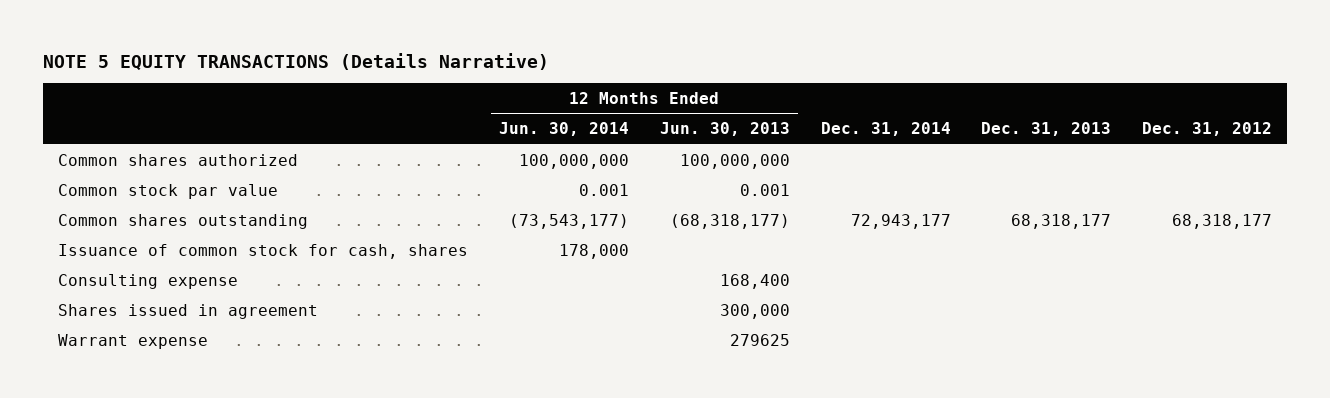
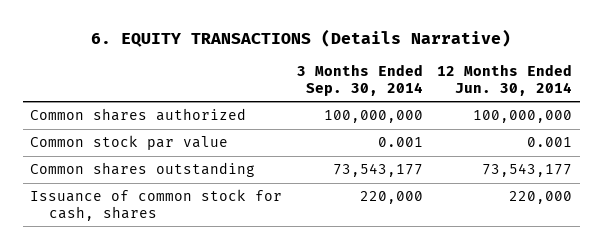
[43,52,550,70] NOTE 5 EQUITY TRANSACTIONS (Details Narrative) -> [91,29,512,48] 6. EQUITY TRANSACTIONS (Details Narrative)
[659,122,790,137] Jun. 30, 2013 -> none
[820,122,951,137] Dec. 31, 2014 -> none
[981,122,1112,137] Dec. 31, 2013 -> none
[1142,122,1273,137] Dec. 31, 2012 -> none
none -> [296,64,423,96] 3 Months Ended Sep. 30, 2014
[58,273,239,289] Consulting expense -> none
[58,303,319,319] Shares issued in agreement -> none
[58,333,209,349] Warrant expense -> none
[509,213,630,229] (73,543,177) -> [482,163,573,178] 73,543,177
[559,243,630,259] 178,000 -> [509,191,573,205] 220,000

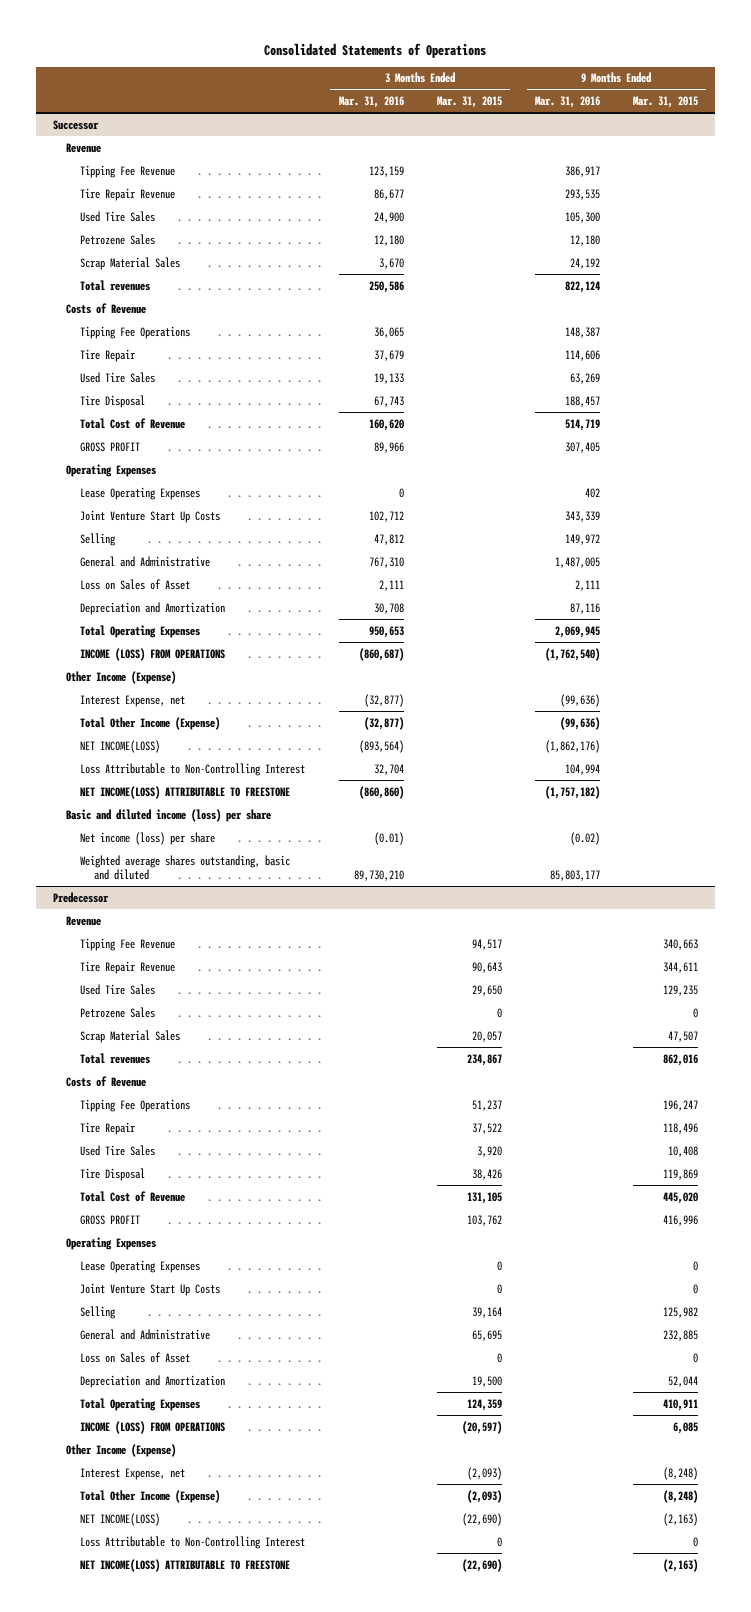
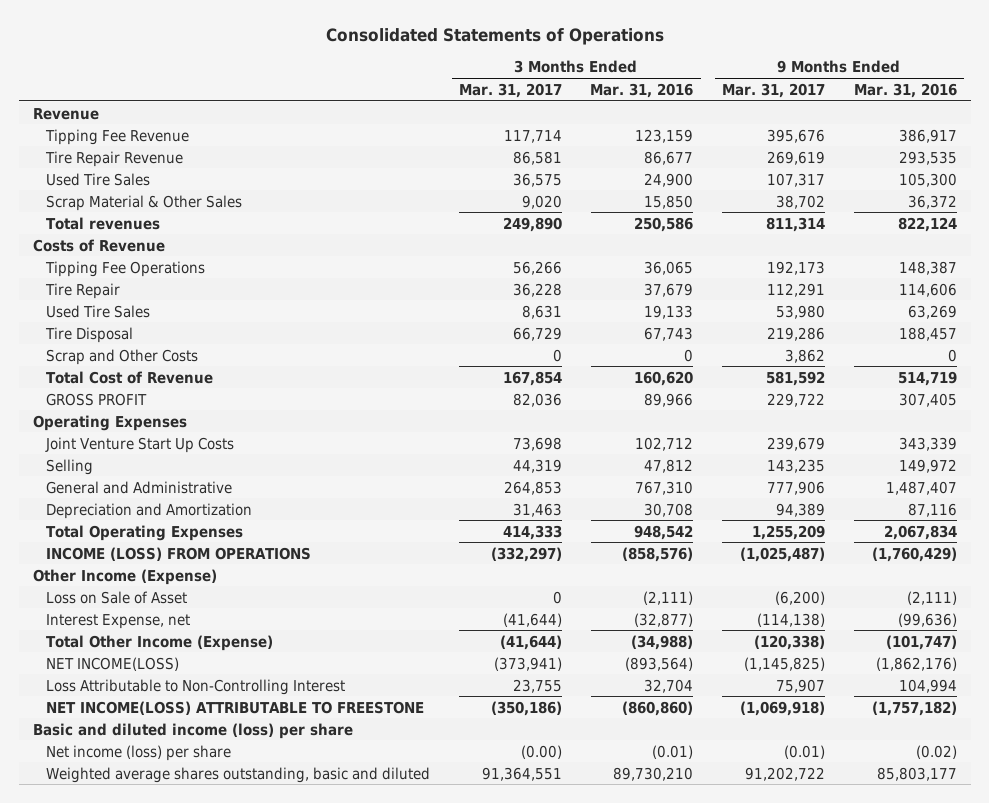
[436,96,502,109] Mar. 31, 2015 -> none
[633,96,699,109] Mar. 31, 2015 -> none
none -> [458,82,562,98] Mar. 31, 2017
none -> [722,82,826,98] Mar. 31, 2017
[52,119,99,130] Successor -> none
[80,233,156,245] Petrozene Sales -> none
[80,256,181,270] Scrap Material Sales -> [46,194,243,211] Scrap Material & Other Sales
[378,257,404,269] 3,670 -> [644,194,694,209] 15,850
[569,257,600,269] 24,192 -> [907,194,957,209] 36,372
none -> [46,348,199,365] Scrap and Other Costs
[80,486,201,500] Lease Operating Expenses -> none
[80,578,191,590] Loss on Sales of Asset -> none
[554,556,600,568] 1,487,005 -> [885,480,957,495] 1,487,407
[368,625,404,638] 950,653 -> [634,524,694,540] 948,542
[554,625,600,638] 2,069,945 -> [883,524,957,540] 2,067,834
[358,647,404,661] (860,687) -> [622,546,694,562] (858,576)
[544,647,600,661] (1,762,540) -> [871,546,957,562] (1,760,429)
none -> [46,590,188,604] Loss on Sale of Asset
[363,716,404,730] (32,877) -> [631,634,694,650] (34,988)
[559,716,600,730] (99,636) -> [885,634,957,650] (101,747)
[52,891,109,903] Predecessor -> none
[66,915,102,926] Revenue -> none
[80,937,176,951] Tipping Fee Revenue -> none
[80,960,176,974] Tire Repair Revenue -> none
[80,983,156,995] Used Tire Sales -> none
[80,1006,156,1018] Petrozene Sales -> none
[80,1029,181,1043] Scrap Material Sales -> none
[80,1052,151,1064] Total revenues -> none
[66,1075,147,1087] Costs of Revenue -> none
[80,1098,191,1112] Tipping Fee Operations -> none
[80,1121,137,1135] Tire Repair -> none
[80,1144,156,1156] Used Tire Sales -> none
[80,1167,146,1181] Tire Disposal -> none
[80,1190,186,1202] Total Cost of Revenue -> none
[80,1214,141,1225] GROSS PROFIT -> none
[66,1236,157,1250] Operating Expenses -> none
[80,1259,201,1273] Lease Operating Expenses -> none
[80,1282,221,1296] Joint Venture Start Up Costs -> none
[80,1305,117,1319] Selling -> none
[80,1328,211,1340] General and Administrative -> none
[80,1351,191,1363] Loss on Sales of Asset -> none
[80,1374,226,1388] Depreciation and Amortization -> none
[80,1397,201,1411] Total Operating Expenses -> none
[80,1420,226,1434] INCOME (LOSS) FROM OPERATIONS -> none
[66,1443,177,1457] Other Income (Expense) -> none
[80,1467,186,1480] Interest Expense, net -> none
[80,1489,221,1503] Total Other Income (Expense) -> none
[80,1512,161,1526] NET INCOME(LOSS) -> none
[80,1535,306,1549] Loss Attributable to Non-Controlling Interest -> none
[80,1558,291,1572] NET INCOME(LOSS) ATTRIBUTABLE TO FREESTONE -> none

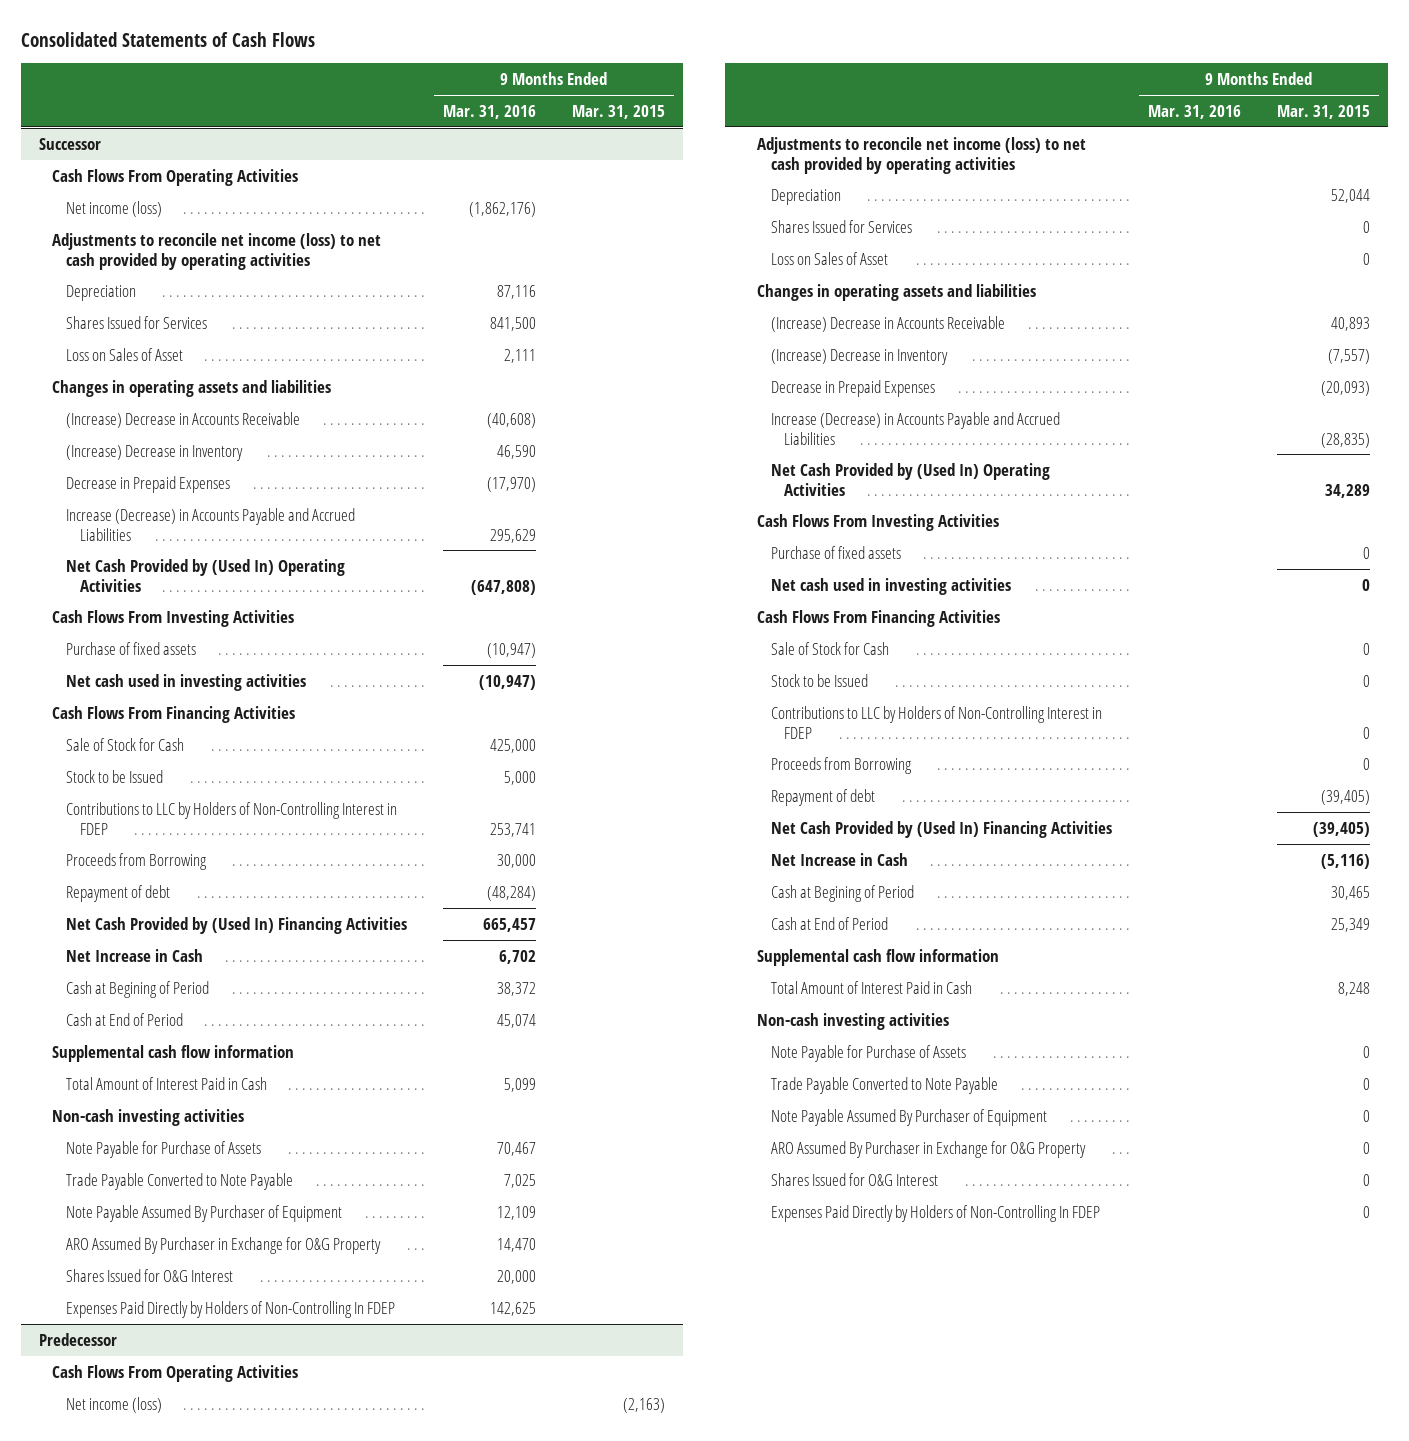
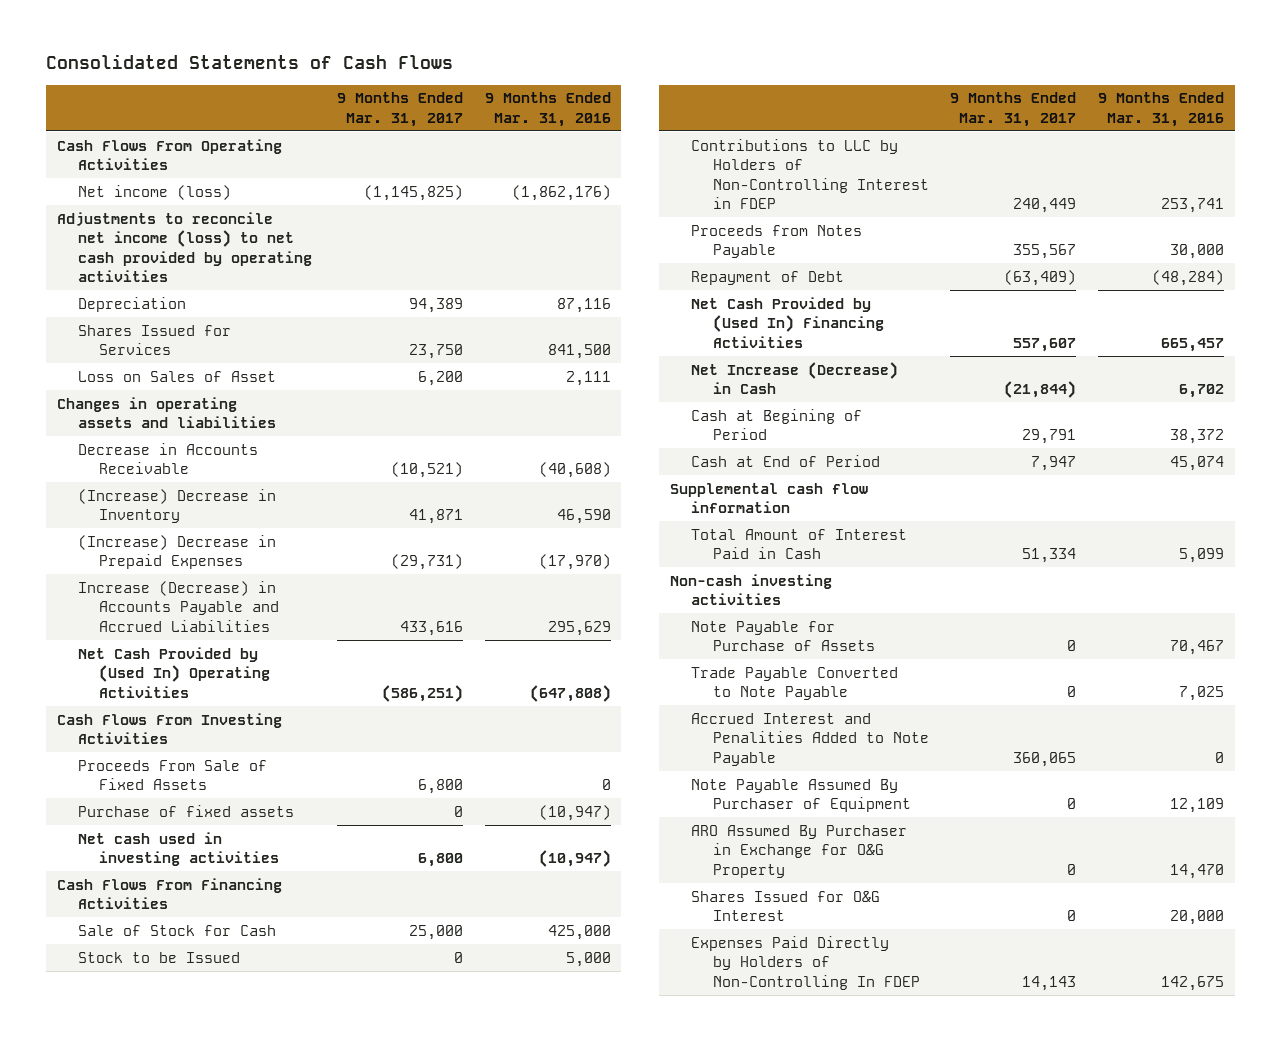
[572,104,666,119] Mar. 31, 2015 -> none
none -> [336,92,463,127] 9 Months Ended Mar. 31, 2017
[38,137,101,150] Successor -> none
[66,411,301,428] (Increase) Decrease in Accounts Receivable -> [78,442,259,475] Decrease in Accounts Receivable
[66,475,231,493] Decrease in Prepaid Expenses -> [78,534,277,570] (Increase) Decrease in Prepaid Expenses
none -> [78,759,268,791] Proceeds From Sale of Fixed Assets
[66,852,208,870] Proceeds from Borrowing -> [691,224,863,259] Proceeds from Notes Payable
[66,884,171,902] Repayment of debt -> [691,270,845,285] Repayment of Debt
[66,948,204,962] Net Increase in Cash -> [691,361,899,395] Net Increase (Decrease) in Cash
none -> [691,712,929,766] Accrued Interest and Penalities Added to Note Payable
[38,1332,117,1346] Predecessor -> none
[52,1364,299,1382] Cash Flows From Operating Activities -> none
[66,1396,163,1413] Net income (loss) -> none
[756,136,1086,174] Adjustments to reconcile net income (loss) to net cash provided by operating activities -> none
[770,188,841,205] Depreciation -> none
[770,219,912,233] Shares Issued for Services -> none
[770,251,888,265] Loss on Sales of Asset -> none
[756,283,1036,301] Changes in operating assets and liabilities -> none
[770,315,1005,332] (Increase) Decrease in Accounts Receivable -> none
[770,348,948,365] (Increase) Decrease in Inventory -> none
[770,379,935,397] Decrease in Prepaid Expenses -> none
[770,411,1060,445] Increase (Decrease) in Accounts Payable and Accrued Liabilities -> none
[770,462,1050,496] Net Cash Provided by (Used In) Operating Activities -> none
[756,513,999,531] Cash Flows From Investing Activities -> none
[770,545,901,559] Purchase of fixed assets -> none
[770,577,1011,595] Net cash used in investing activities -> none
[756,609,1000,627] Cash Flows From Financing Activities -> none
[770,641,889,655] Sale of Stock for Cash -> none
[770,673,868,687] Stock to be Issued -> none
[770,705,1102,739] Contributions to LLC by Holders of Non-Controlling Interest in FDEP -> none
[770,756,912,774] Proceeds from Borrowing -> none
[770,788,875,806] Repayment of debt -> none
[770,820,1112,838] Net Cash Provided by (Used In) Financing Activities -> none
[770,852,908,866] Net Increase in Cash -> none
[770,884,914,902] Cash at Begining of Period -> none
[770,916,888,930] Cash at End of Period -> none
[756,948,999,966] Supplemental cash flow information -> none
[770,980,972,994] Total Amount of Interest Paid in Cash -> none
[756,1012,949,1030] Non-cash investing activities -> none
[770,1044,966,1062] Note Payable for Purchase of Assets -> none
[770,1076,998,1094] Trade Payable Converted to Note Payable -> none
[770,1108,1047,1126] Note Payable Assumed By Purchaser of Equipment -> none
[770,1140,1086,1158] ARO Assumed By Purchaser in Exchange for O&G Property -> none
[770,1172,938,1186] Shares Issued for O&G Interest -> none
[770,1204,1100,1222] Expenses Paid Directly by Holders of Non-Controlling In FDEP -> none
[490,1301,537,1316] 142,625 -> [1160,975,1224,991] 142,675

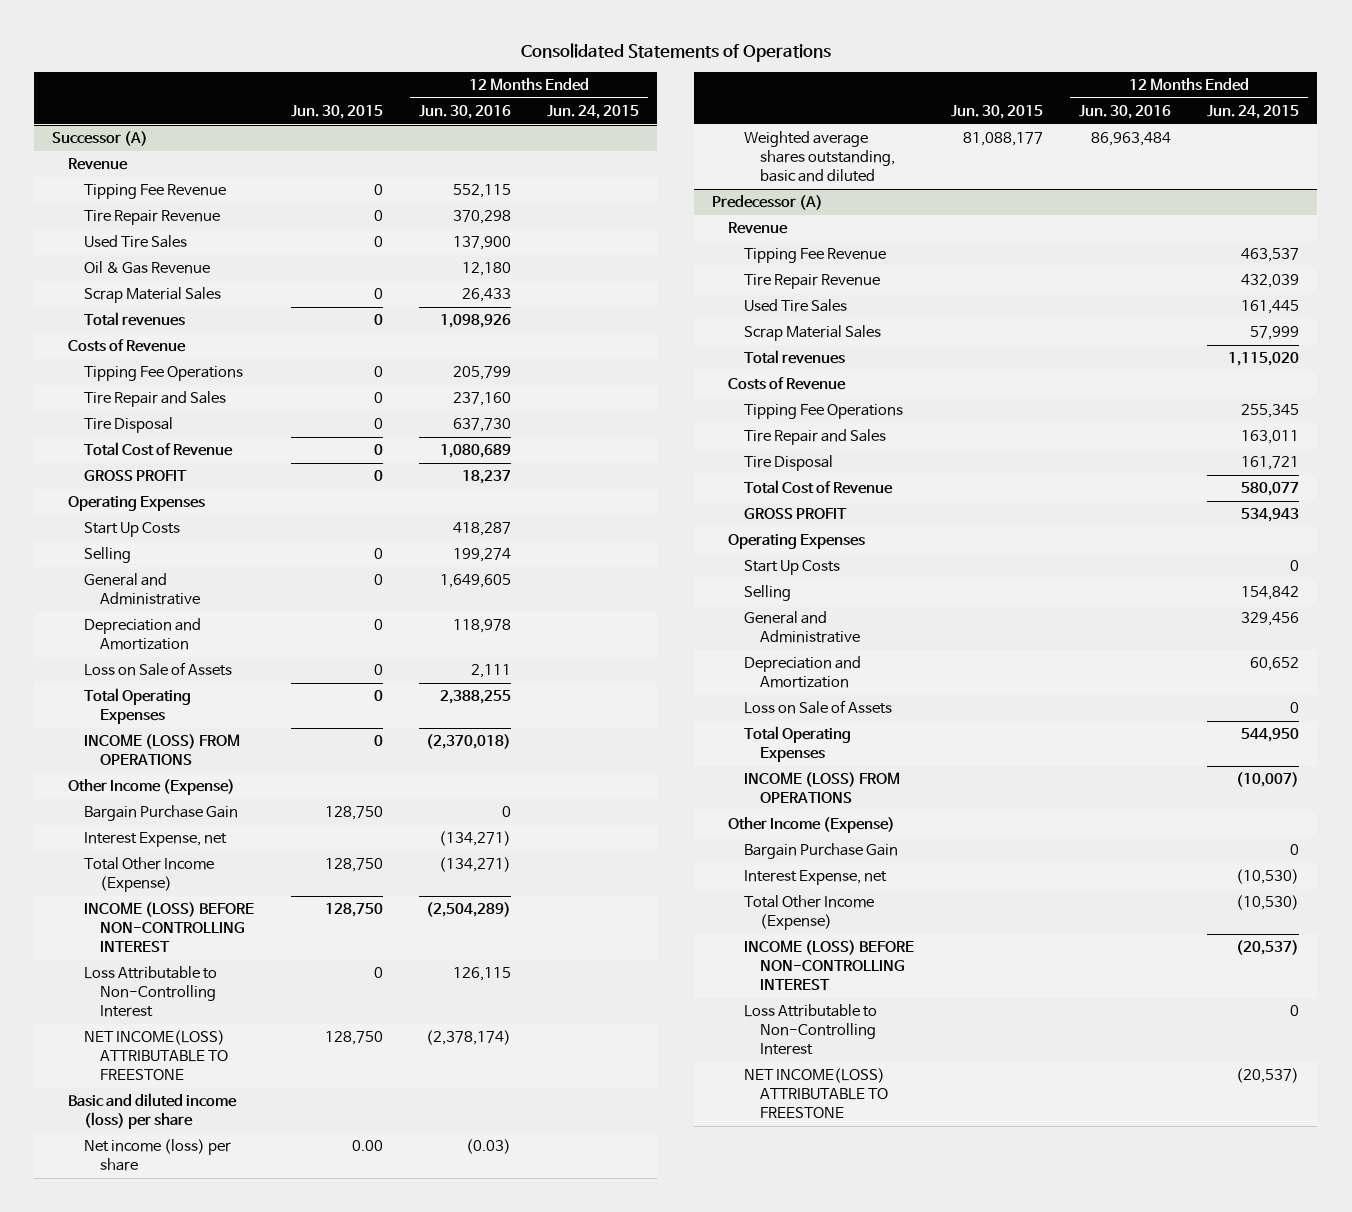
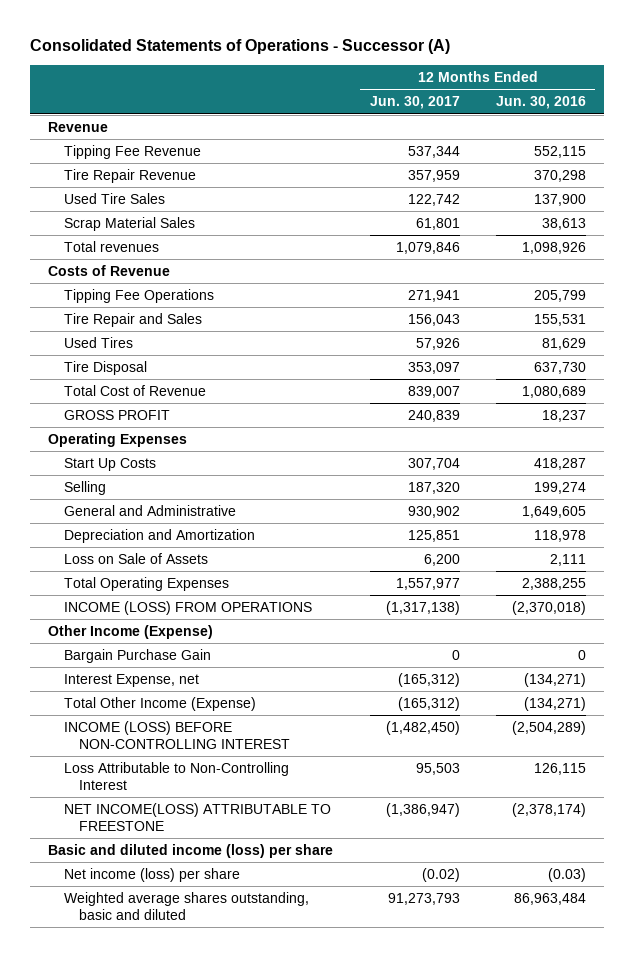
[520,43,831,63] Consolidated Statements of Operations -> [29,39,450,55] Consolidated Statements of Operations - Successor (A)
[290,105,383,120] Jun. 30, 2015 -> none
[547,105,640,120] Jun. 24, 2015 -> none
none -> [369,96,460,110] Jun. 30, 2017
[52,131,149,147] Successor (A) -> none
[84,261,211,275] Oil & Gas Revenue -> none
[461,288,511,303] 26,433 -> [541,217,586,230] 38,613
[452,392,511,407] 237,160 -> [533,313,586,326] 155,531
none -> [63,336,133,348] Used Tires
[712,195,824,211] Predecessor (A) -> none
[728,222,789,235] Revenue -> none
[744,248,887,264] Tipping Fee Revenue -> none
[744,274,881,290] Tire Repair Revenue -> none
[744,299,848,313] Used Tire Sales -> none
[744,325,882,342] Scrap Material Sales -> none
[744,350,846,365] Total revenues -> none
[728,377,847,391] Costs of Revenue -> none
[744,404,904,420] Tipping Fee Operations -> none
[744,429,887,446] Tire Repair and Sales -> none
[744,455,834,472] Tire Disposal -> none
[744,480,894,495] Total Cost of Revenue -> none
[744,508,848,520] GROSS PROFIT -> none
[728,534,866,550] Operating Expenses -> none
[744,560,841,576] Start Up Costs -> none
[744,585,792,602] Selling -> none
[744,611,861,644] General and Administrative -> none
[744,656,862,689] Depreciation and Amortization -> none
[744,700,893,715] Loss on Sale of Assets -> none
[744,726,852,763] Total Operating Expenses -> none
[744,772,901,804] INCOME (LOSS) FROM OPERATIONS -> none
[728,817,896,834] Other Income (Expense) -> none
[744,843,899,860] Bargain Purchase Gain -> none
[744,870,888,886] Interest Expense, net -> none
[744,895,875,931] Total Other Income (Expense) -> none
[744,940,915,990] INCOME (LOSS) BEFORE NON-CONTROLLING INTEREST -> none
[744,1004,878,1055] Loss Attributable to Non-Controlling Interest -> none
[744,1068,889,1119] NET INCOME(LOSS) ATTRIBUTABLE TO FREESTONE -> none

